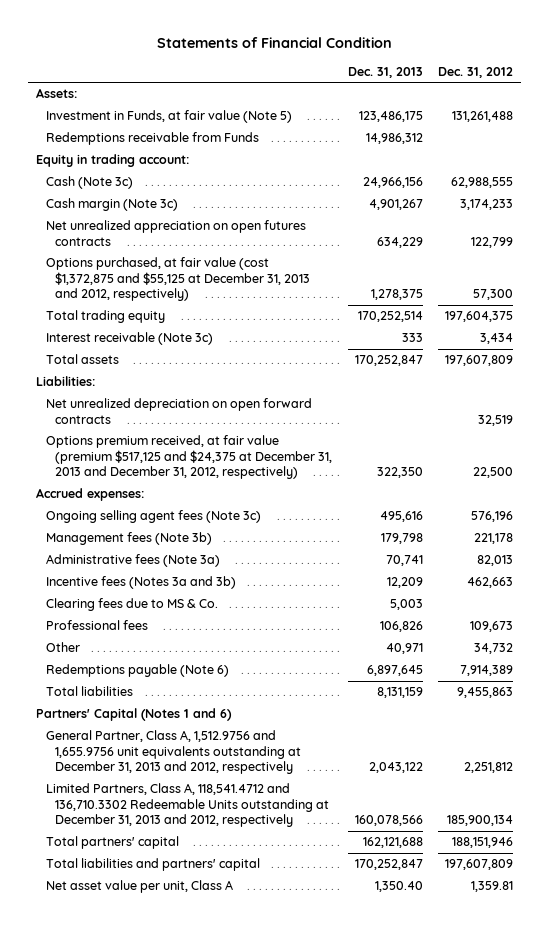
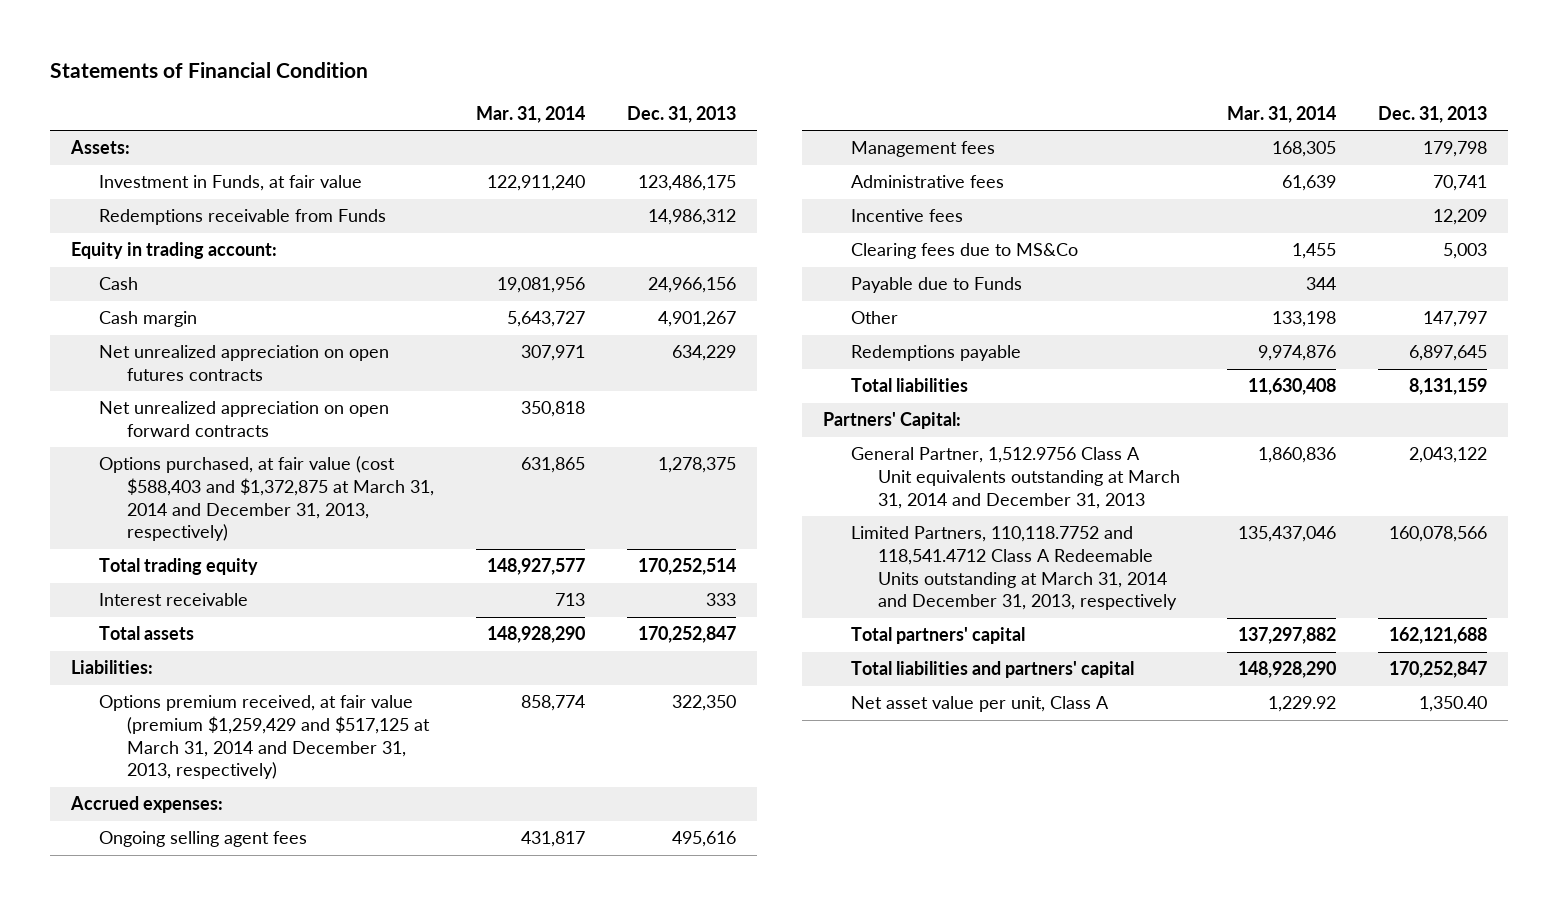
[438,67,514,79] Dec. 31, 2012 -> none
none -> [475,105,585,123] Mar. 31, 2014
[45,110,292,124] Investment in Funds, at fair value (Note 5) -> [98,175,362,192] Investment in Funds, at fair value
[45,176,133,190] Cash (Note 3c) -> [98,277,138,291] Cash
[45,198,178,212] Cash margin (Note 3c) -> [98,311,197,328] Cash margin
none -> [98,401,389,438] Net unrealized appreciation on open forward contracts
[45,257,311,302] Options purchased, at fair value (cost $1,372,875 and $55,125 at December 31, 2013 and 2012, respectively) -> [98,456,434,542] Options purchased, at fair value (cost $588,403 and $1,372,875 at March 31, 2014 and December 31, 2013, respectively)
[45,332,213,346] Interest receivable (Note 3c) -> [98,593,248,607] Interest receivable
[45,398,312,424] Net unrealized depreciation on open forward contracts -> none
[45,435,333,480] Options premium received, at fair value (premium $517,125 and $24,375 at December 31, 2013 and December 31, 2012, respectively) -> [98,695,430,780] Options premium received, at fair value (premium $1,259,429 and $517,125 at March 31, 2014 and December 31, 2013, respectively)
[45,620,148,631] Professional fees -> none
[45,510,261,524] Ongoing selling agent fees (Note 3c) -> [98,831,307,848] Ongoing selling agent fees
[45,532,212,546] Management fees (Note 3b) -> [850,141,995,158] Management fees
[45,554,220,568] Administrative fees (Note 3a) -> [850,175,1004,189] Administrative fees
[45,576,236,590] Incentive fees (Notes 3a and 3b) -> [850,209,963,223] Incentive fees
[45,598,218,612] Clearing fees due to MS & Co. -> [850,243,1078,260] Clearing fees due to MS&Co
none -> [850,277,1022,294] Payable due to Funds
[385,643,423,655] 40,971 -> [1423,311,1488,328] 147,797
[45,664,229,678] Redemptions payable (Note 6) -> [850,345,1021,362] Redemptions payable
[35,708,232,722] Partners' Capital (Notes 1 and 6) -> [823,412,962,430] Partners' Capital:
[45,730,302,775] General Partner, Class A, 1,512.9756 and 1,655.9756 unit equivalents outstanding at December 31, 2013 and 2012, respectively -> [850,447,1181,509] General Partner, 1,512.9756 Class A Unit equivalents outstanding at March 31, 2014 and December 31, 2013
[45,783,330,828] Limited Partners, Class A, 118,541.4712 and 136,710.3302 Redeemable Units outstanding at December 31, 2013 and 2012, respectively -> [850,526,1178,611] Limited Partners, 110,118.7752 and 118,541.4712 Class A Redeemable Units outstanding at March 31, 2014 and December 31, 2013, respectively

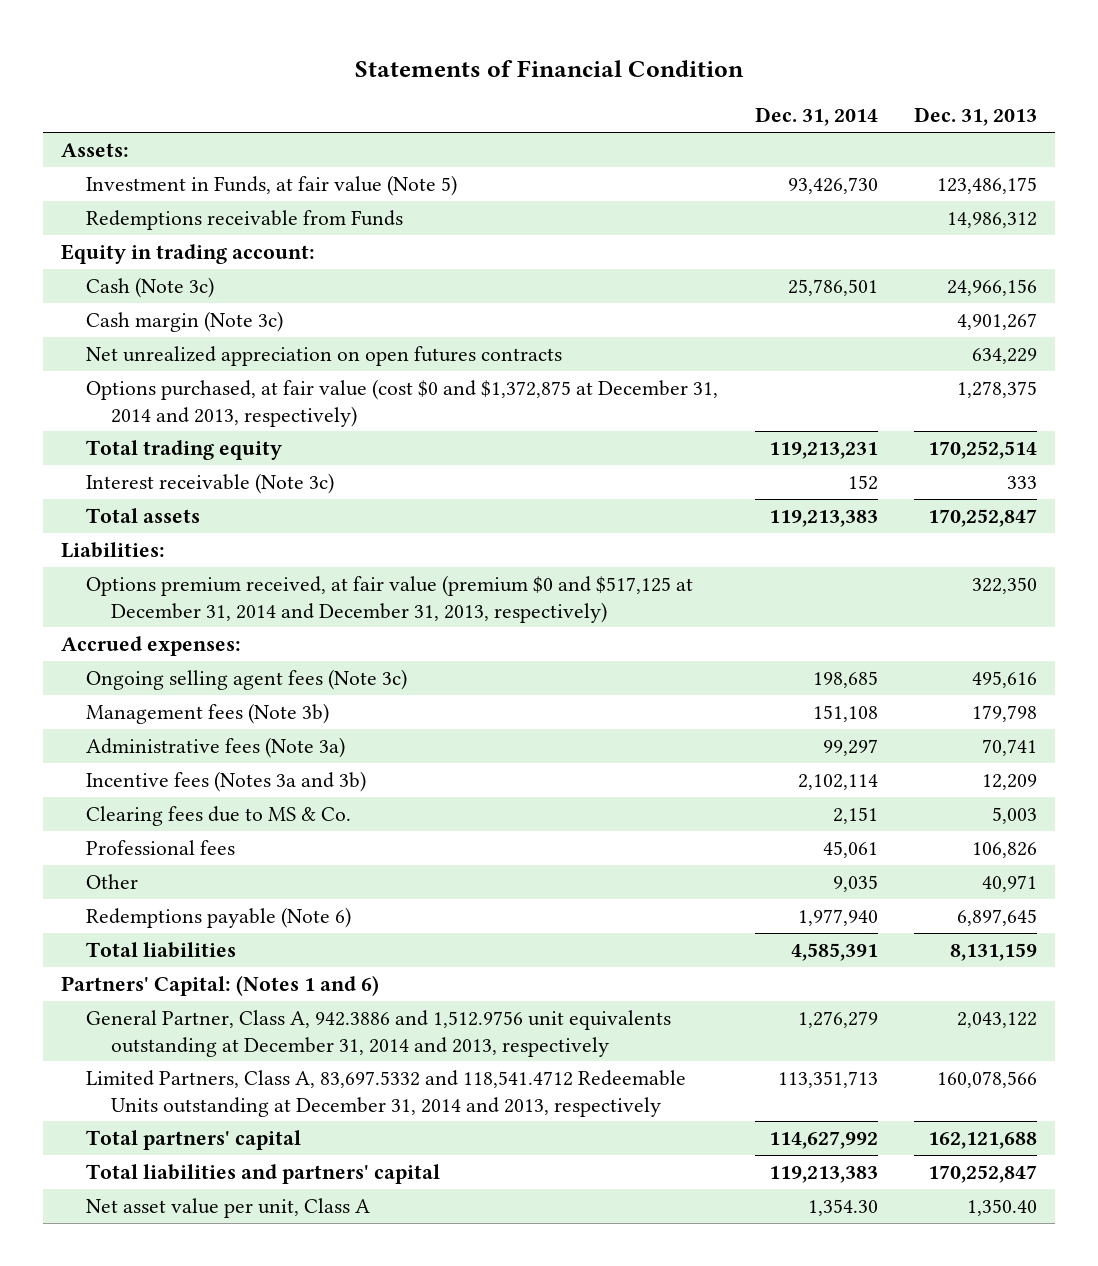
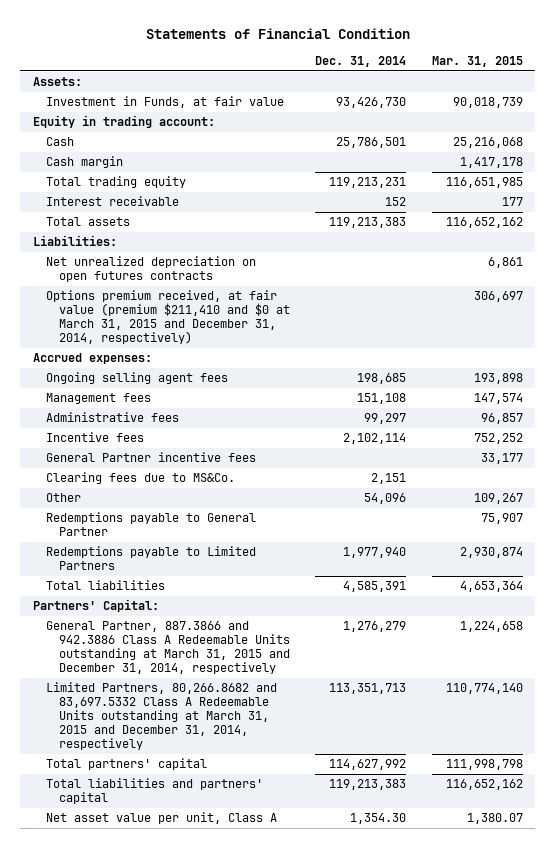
[913,107,1037,127] Dec. 31, 2013 -> none
none -> [431,56,523,68] Mar. 31, 2015
[86,209,404,230] Redemptions receivable from Funds -> none
[86,174,458,196] Investment in Funds, at fair value (Note 5) -> [45,96,284,109] Investment in Funds, at fair value
[86,345,563,366] Net unrealized appreciation on open futures contracts -> none
[86,378,719,427] Options purchased, at fair value (cost $0 and $1,372,875 at December 31, 2014 and 2013, respectively) -> none
[86,276,215,298] Cash (Note 3c) -> [45,137,74,147] Cash
[86,310,284,332] Cash margin (Note 3c) -> [45,156,123,169] Cash margin
[86,472,335,494] Interest receivable (Note 3c) -> [45,196,179,207] Interest receivable
none -> [45,256,256,283] Net unrealized depreciation on open futures contracts
[86,574,694,623] Options premium received, at fair value (premium $0 and $517,125 at December 31, 2014 and December 31, 2013, respectively) -> [45,290,290,345] Options premium received, at fair value (premium $211,410 and $0 at March 31, 2015 and December 31, 2014, respectively)
[86,839,236,855] Professional fees -> none
[86,668,408,690] Ongoing selling agent fees (Note 3c) -> [45,372,228,385] Ongoing selling agent fees
[86,702,330,724] Management fees (Note 3b) -> [45,393,151,405] Management fees
[86,736,346,758] Administrative fees (Note 3a) -> [45,412,179,423] Administrative fees
[86,770,367,792] Incentive fees (Notes 3a and 3b) -> [45,432,144,443] Incentive fees
none -> [45,452,256,463] General Partner incentive fees
[86,805,352,826] Clearing fees due to MS & Co. -> [45,472,235,485] Clearing fees due to MS&Co.
[832,874,878,892] 9,035 -> [364,493,407,505] 54,096
none -> [45,512,256,537] Redemptions payable to General Partner
[86,906,352,928] Redemptions payable (Note 6) -> [45,546,256,571] Redemptions payable to Limited Partners
[61,974,380,996] Partners' Capital: (Notes 1 and 6) -> [32,599,159,613] Partners' Capital:
[86,1009,672,1057] General Partner, Class A, 942.3886 and 1,512.9756 unit equivalents outstanding at December 31, 2014 and 2013, respectively -> [45,621,290,675] General Partner, 887.3866 and 942.3886 Class A Redeemable Units outstanding at March 31, 2015 and December 31, 2014, respectively
[86,1069,687,1117] Limited Partners, Class A, 83,697.5332 and 118,541.4712 Redeemable Units outstanding at December 31, 2014 and 2013, respectively -> [45,682,277,751] Limited Partners, 80,266.8682 and 83,697.5332 Class A Redeemable Units outstanding at March 31, 2015 and December 31, 2014, respectively

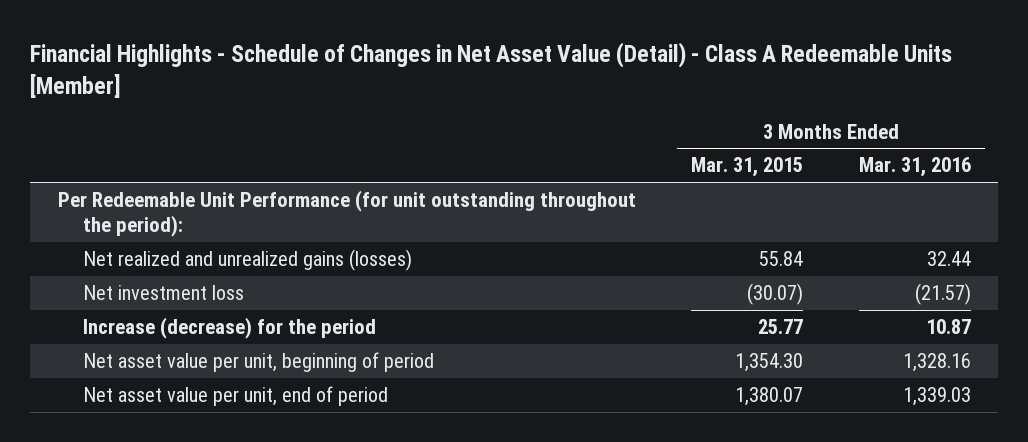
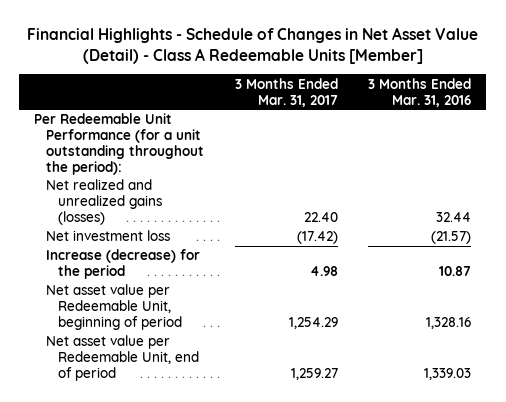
[691,157,804,178] Mar. 31, 2015 -> none
none -> [234,77,338,107] 3 Months Ended Mar. 31, 2017
[57,190,636,238] Per Redeemable Unit Performance (for unit outstanding throughout the period): -> [34,113,205,175] Per Redeemable Unit Performance (for a unit outstanding throughout the period):
[82,352,434,373] Net asset value per unit, beginning of period -> [46,284,183,330] Net asset value per Redeemable Unit, beginning of period
[82,386,388,407] Net asset value per unit, end of period -> [46,335,200,381] Net asset value per Redeemable Unit, end of period

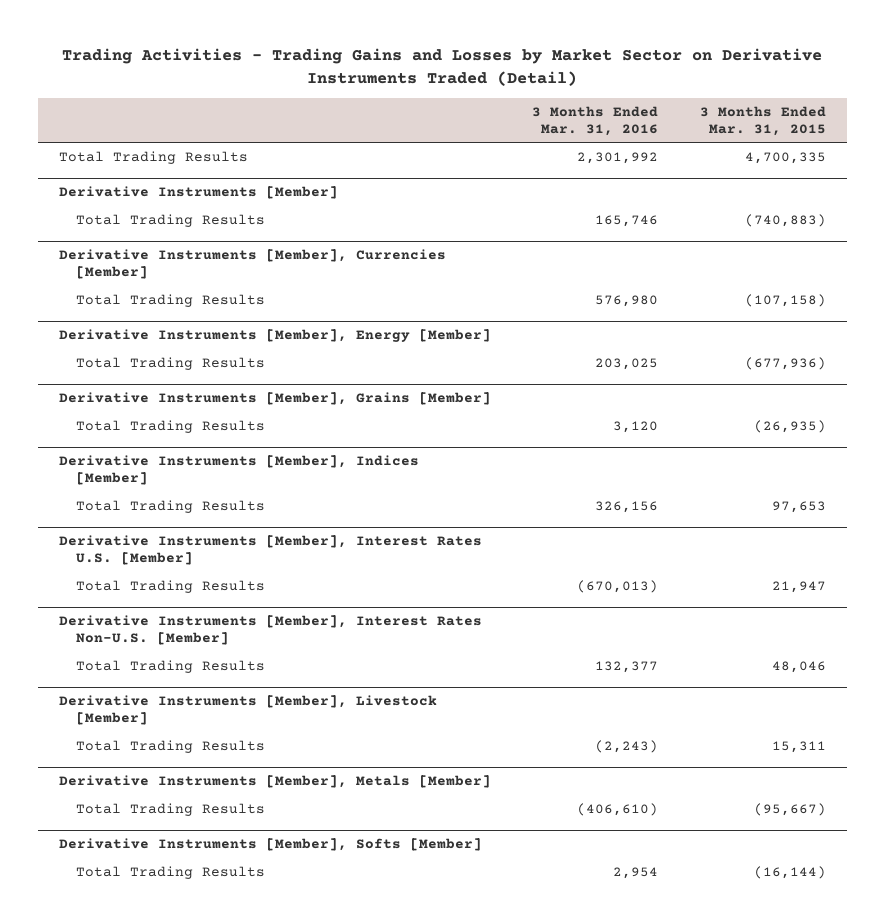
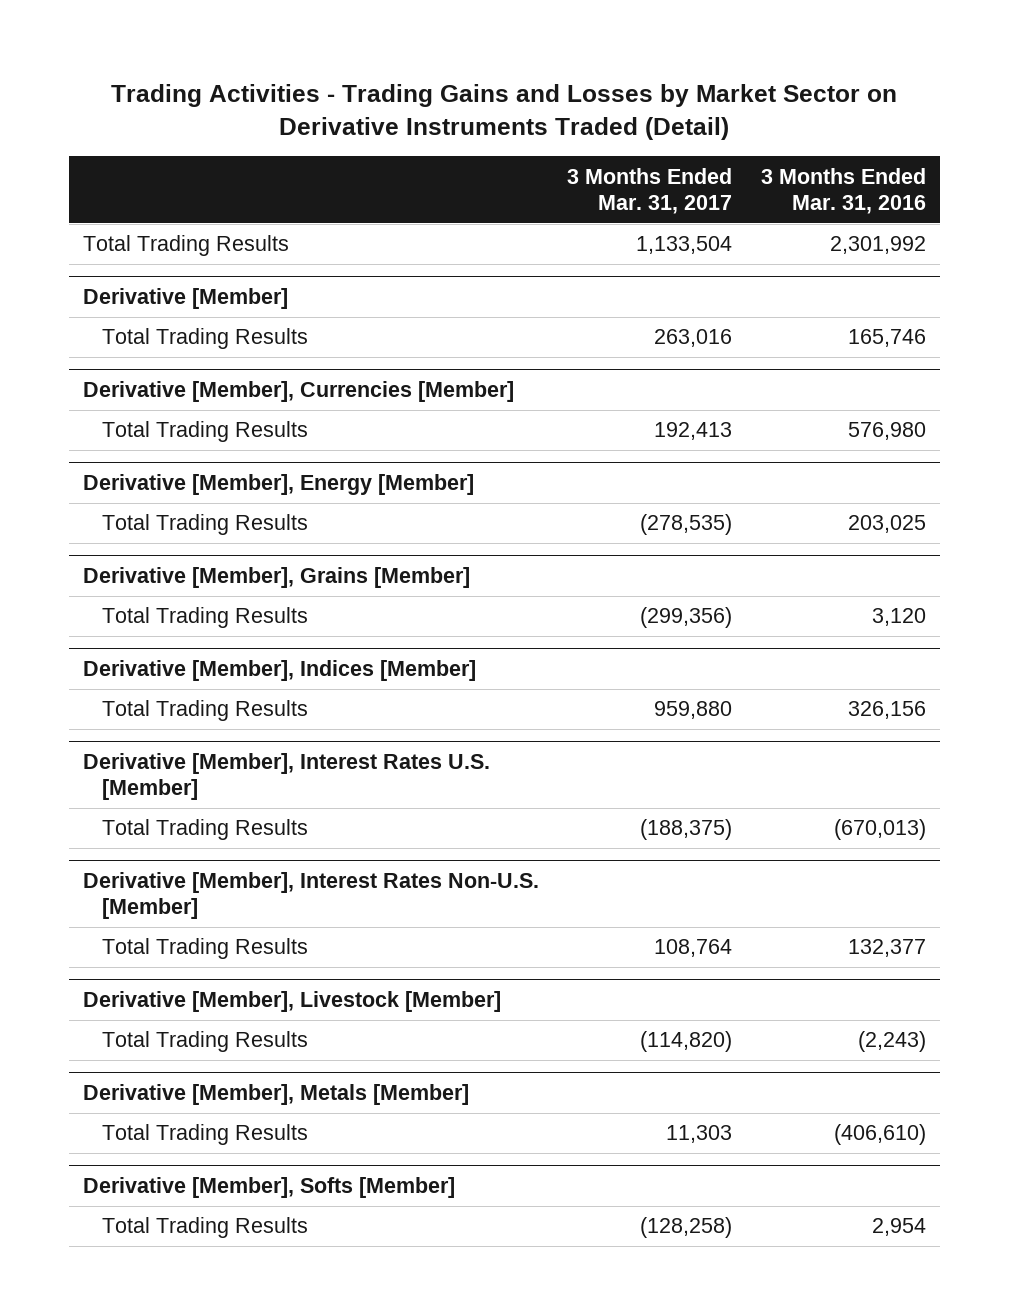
[700,105,827,136] 3 Months Ended Mar. 31, 2015 -> none
none -> [567,167,733,214] 3 Months Ended Mar. 31, 2017
[58,186,338,200] Derivative Instruments [Member] -> [83,288,289,310] Derivative [Member]
[58,249,446,280] Derivative Instruments [Member], Currencies [Member] -> [83,381,515,403] Derivative [Member], Currencies [Member]
[58,329,491,343] Derivative Instruments [Member], Energy [Member] -> [83,474,475,496] Derivative [Member], Energy [Member]
[58,392,491,406] Derivative Instruments [Member], Grains [Member] -> [83,567,471,589] Derivative [Member], Grains [Member]
[58,455,419,486] Derivative Instruments [Member], Indices [Member] -> [83,660,477,682] Derivative [Member], Indices [Member]
[58,535,482,566] Derivative Instruments [Member], Interest Rates U.S. [Member] -> [83,753,491,801] Derivative [Member], Interest Rates U.S. [Member]
[58,615,482,646] Derivative Instruments [Member], Interest Rates Non-U.S. [Member] -> [83,872,540,920] Derivative [Member], Interest Rates Non-U.S. [Member]
[58,695,437,726] Derivative Instruments [Member], Livestock [Member] -> [83,991,502,1013] Derivative [Member], Livestock [Member]
[58,775,491,789] Derivative Instruments [Member], Metals [Member] -> [83,1084,470,1106] Derivative [Member], Metals [Member]
[58,838,482,852] Derivative Instruments [Member], Softs [Member] -> [83,1177,456,1199] Derivative [Member], Softs [Member]

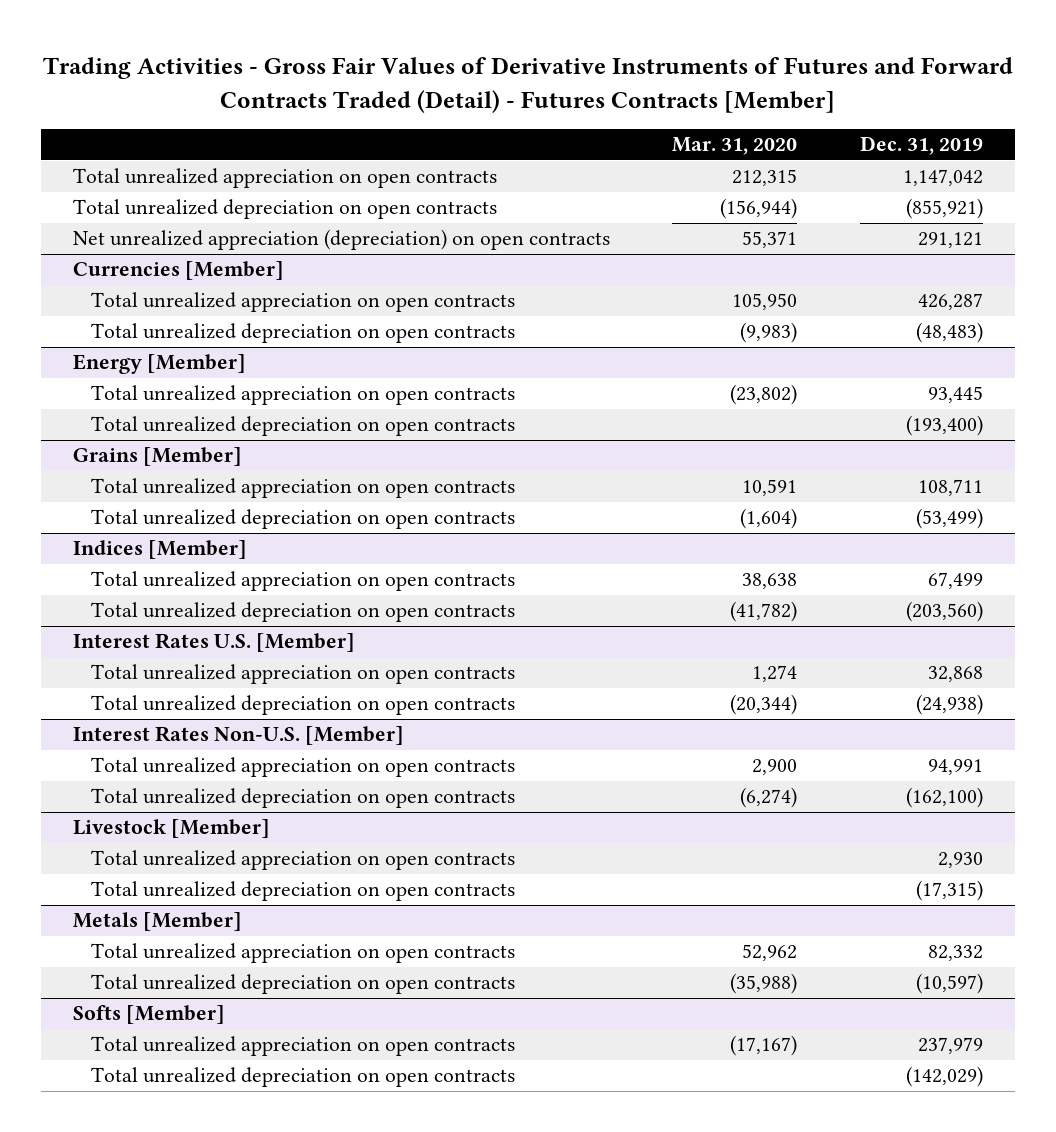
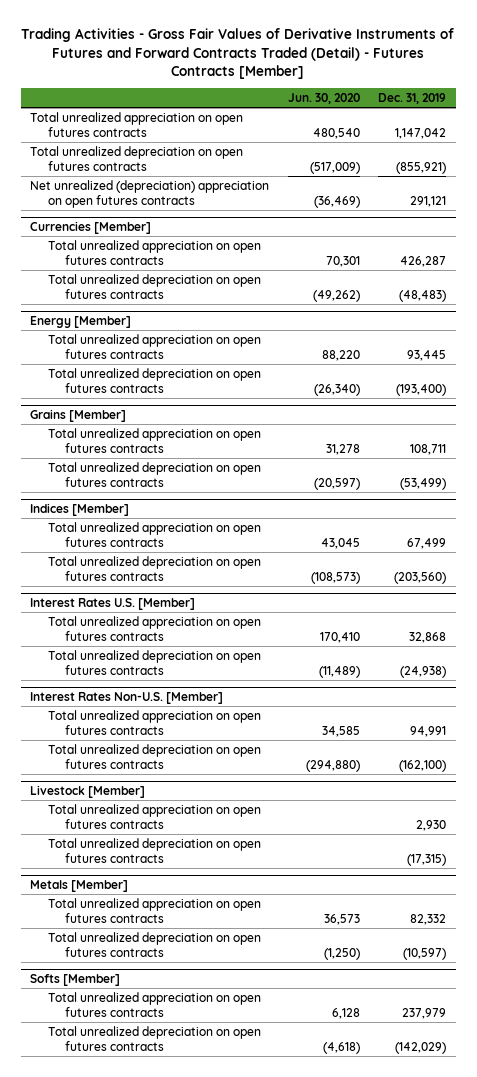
[672,137,798,156] Mar. 31, 2020 -> none
none -> [287,92,360,104] Jun. 30, 2020
[72,168,497,189] Total unrealized appreciation on open contracts -> [30,111,244,137] Total unrealized appreciation on open futures contracts
[72,199,497,220] Total unrealized depreciation on open contracts -> [30,145,244,171] Total unrealized depreciation on open futures contracts
[72,229,610,251] Net unrealized appreciation (depreciation) on open contracts -> [30,179,270,208] Net unrealized (depreciation) appreciation on open futures contracts
[90,292,515,313] Total unrealized appreciation on open contracts -> [47,239,261,265] Total unrealized appreciation on open futures contracts
[90,323,515,344] Total unrealized depreciation on open contracts -> [47,273,261,299] Total unrealized depreciation on open futures contracts
[90,385,515,406] Total unrealized appreciation on open contracts -> [47,333,261,359] Total unrealized appreciation on open futures contracts
[90,416,515,437] Total unrealized depreciation on open contracts -> [47,367,261,393] Total unrealized depreciation on open futures contracts
[90,478,515,499] Total unrealized appreciation on open contracts -> [47,427,261,453] Total unrealized appreciation on open futures contracts
[90,509,515,530] Total unrealized depreciation on open contracts -> [47,461,261,487] Total unrealized depreciation on open futures contracts
[90,571,515,592] Total unrealized appreciation on open contracts -> [47,521,261,547] Total unrealized appreciation on open futures contracts
[90,602,515,623] Total unrealized depreciation on open contracts -> [47,555,261,581] Total unrealized depreciation on open futures contracts
[90,664,515,685] Total unrealized appreciation on open contracts -> [47,615,261,641] Total unrealized appreciation on open futures contracts
[90,695,515,716] Total unrealized depreciation on open contracts -> [47,649,261,675] Total unrealized depreciation on open futures contracts
[90,757,515,778] Total unrealized appreciation on open contracts -> [47,709,261,735] Total unrealized appreciation on open futures contracts
[90,788,515,809] Total unrealized depreciation on open contracts -> [47,743,261,769] Total unrealized depreciation on open futures contracts
[90,850,515,871] Total unrealized appreciation on open contracts -> [47,803,261,829] Total unrealized appreciation on open futures contracts
[90,881,515,902] Total unrealized depreciation on open contracts -> [47,837,261,863] Total unrealized depreciation on open futures contracts
[90,943,515,964] Total unrealized appreciation on open contracts -> [47,897,261,923] Total unrealized appreciation on open futures contracts
[90,974,515,995] Total unrealized depreciation on open contracts -> [47,931,261,957] Total unrealized depreciation on open futures contracts
[90,1036,515,1057] Total unrealized appreciation on open contracts -> [47,991,261,1017] Total unrealized appreciation on open futures contracts
[90,1067,515,1088] Total unrealized depreciation on open contracts -> [47,1025,261,1051] Total unrealized depreciation on open futures contracts

